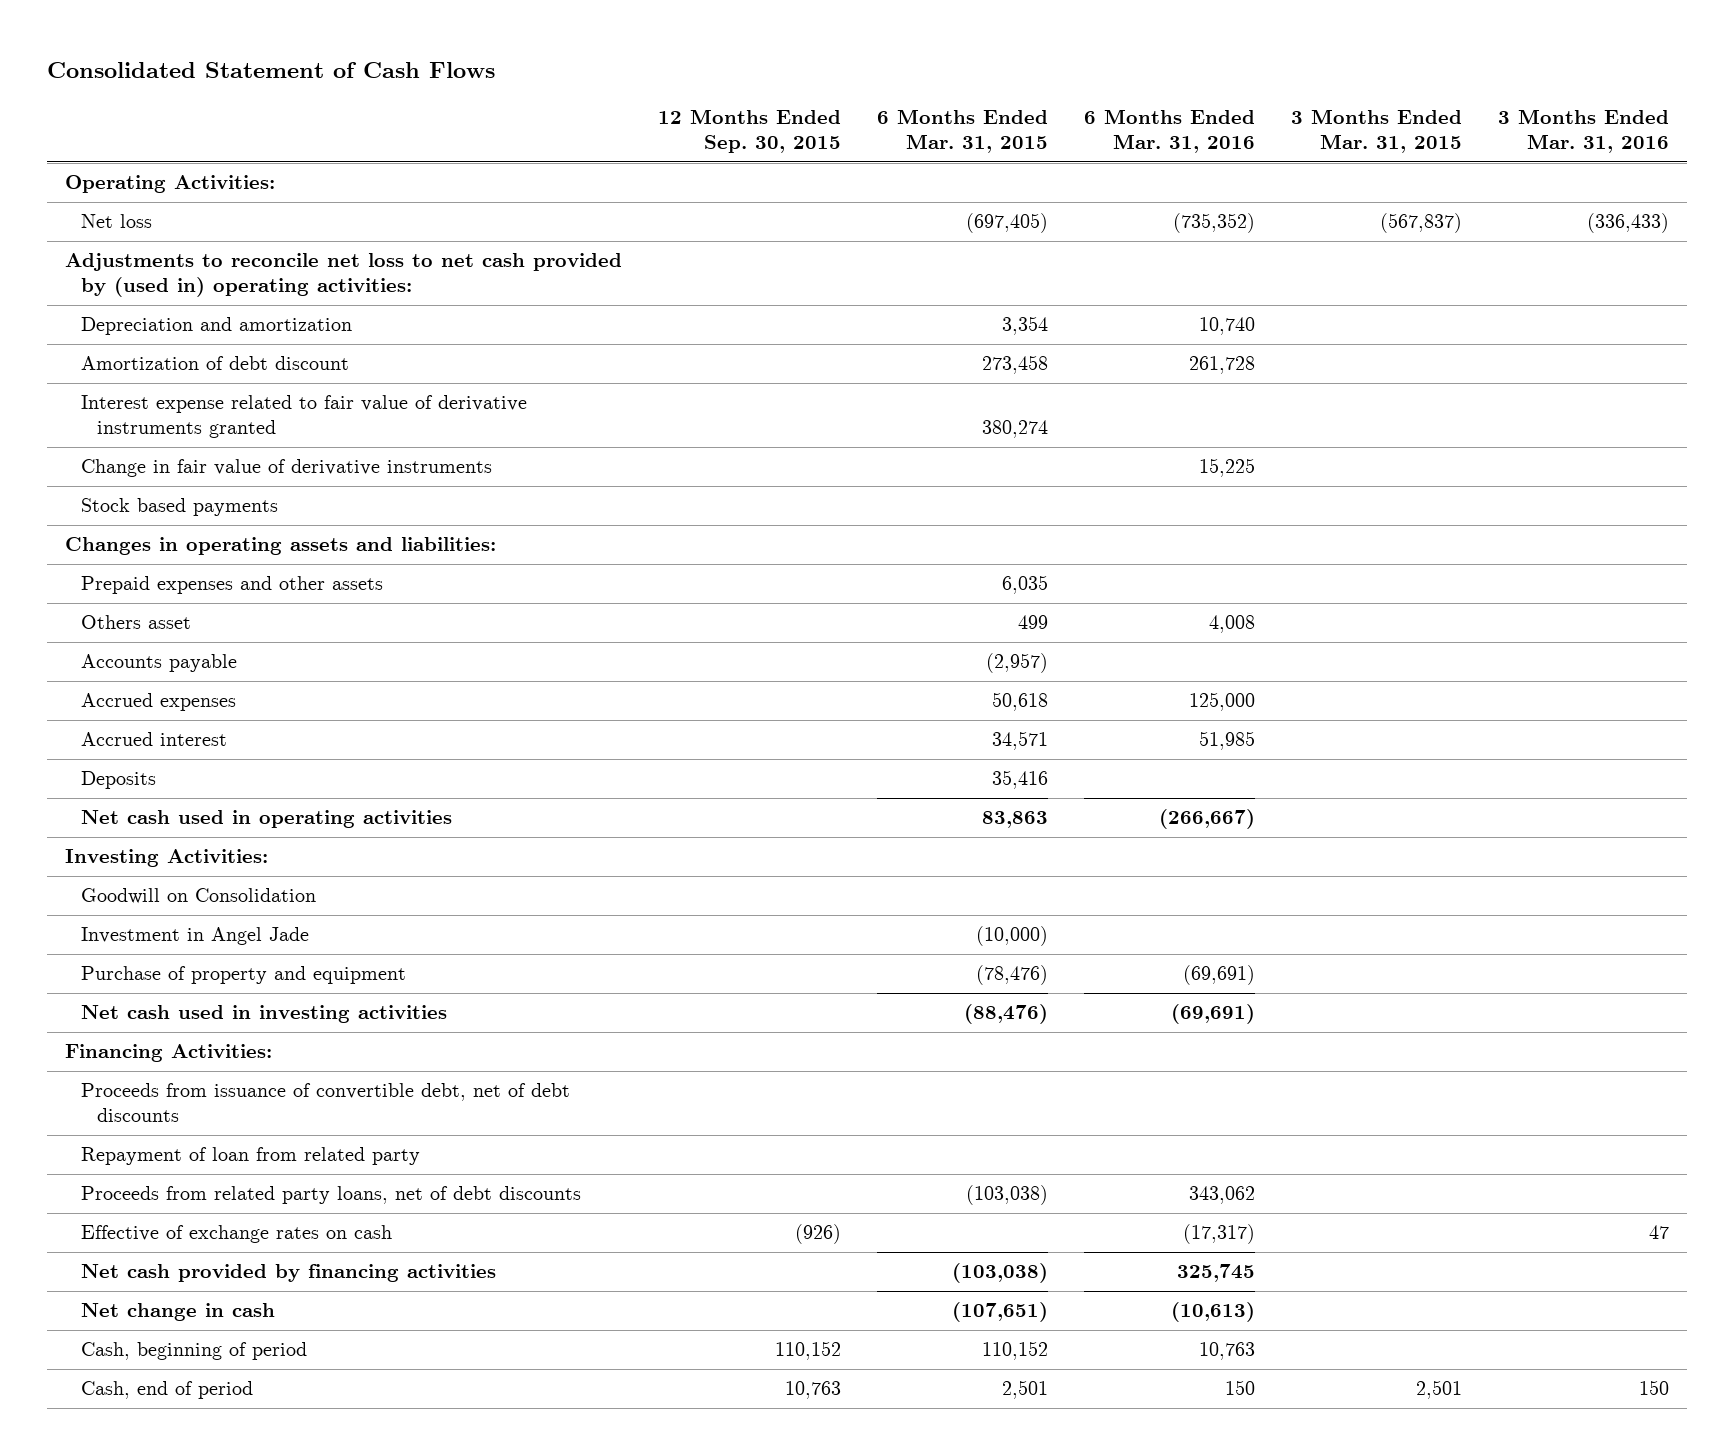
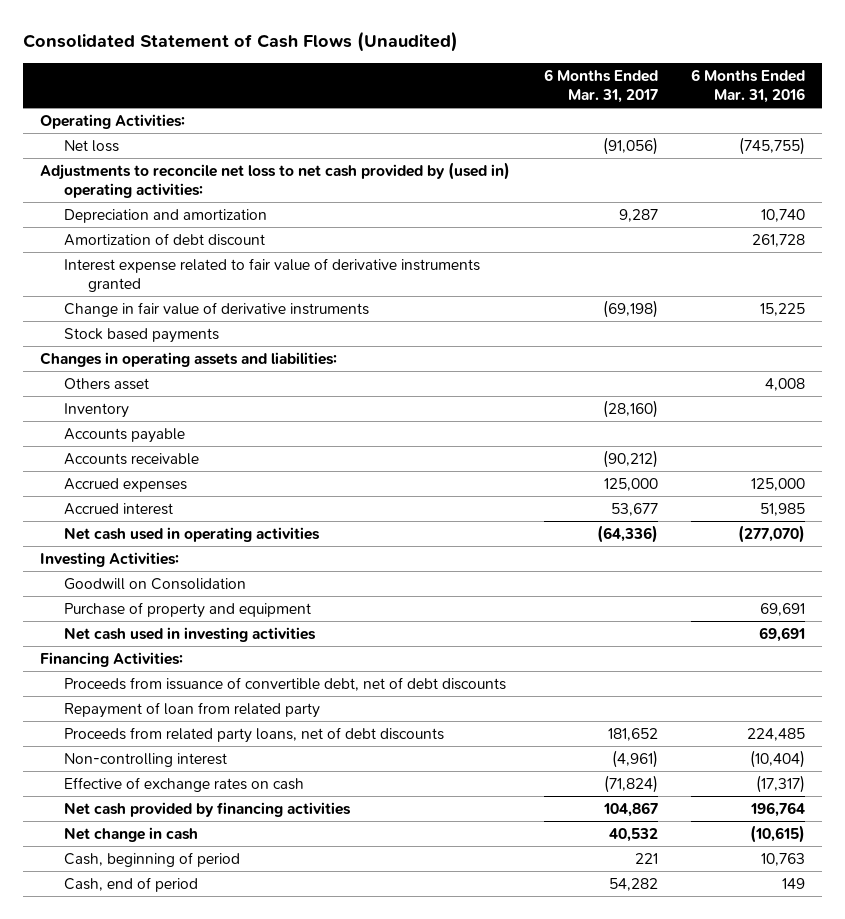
[47,62,496,79] Consolidated Statement of Cash Flows -> [23,31,459,53] Consolidated Statement of Cash Flows (Unaudited)
[658,109,842,154] 12 Months Ended Sep. 30, 2015 -> none
[877,109,1049,154] 6 Months Ended Mar. 31, 2015 -> none
[1291,109,1463,154] 3 Months Ended Mar. 31, 2015 -> none
[1497,109,1669,154] 3 Months Ended Mar. 31, 2016 -> none
none -> [543,68,658,103] 6 Months Ended Mar. 31, 2017
[1173,213,1256,234] (735,352) -> [739,136,806,155] (745,755)
[81,576,384,595] Prepaid expenses and other assets -> none
none -> [63,402,129,418] Inventory
none -> [63,452,199,465] Accounts receivable
[81,771,157,790] Deposits -> none
[1159,809,1256,830] (266,667) -> [738,524,806,543] (277,070)
[81,927,310,946] Investment in Angel Jade -> none
[1183,965,1256,986] (69,691) -> [760,602,806,616] 69,691
[1171,1004,1256,1025] (69,691) -> [759,626,806,642] 69,691
[1189,1186,1256,1205] 343,062 -> [747,727,806,741] 224,485
none -> [63,752,227,767] Non-controlling interest
[1177,1264,1256,1283] 325,745 -> [750,801,806,817] 196,764
[1171,1302,1256,1323] (10,613) -> [750,824,806,843] (10,615)
[1225,1380,1256,1396] 150 -> [782,877,806,889] 149

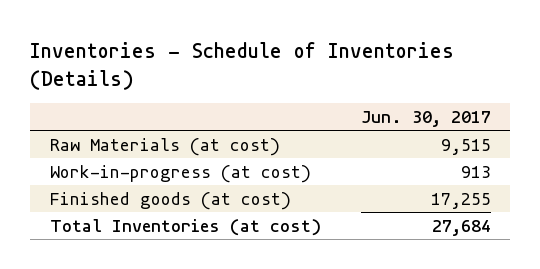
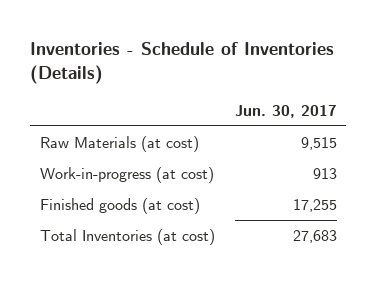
[431,219,491,236] 27,684 -> [292,230,337,244] 27,683

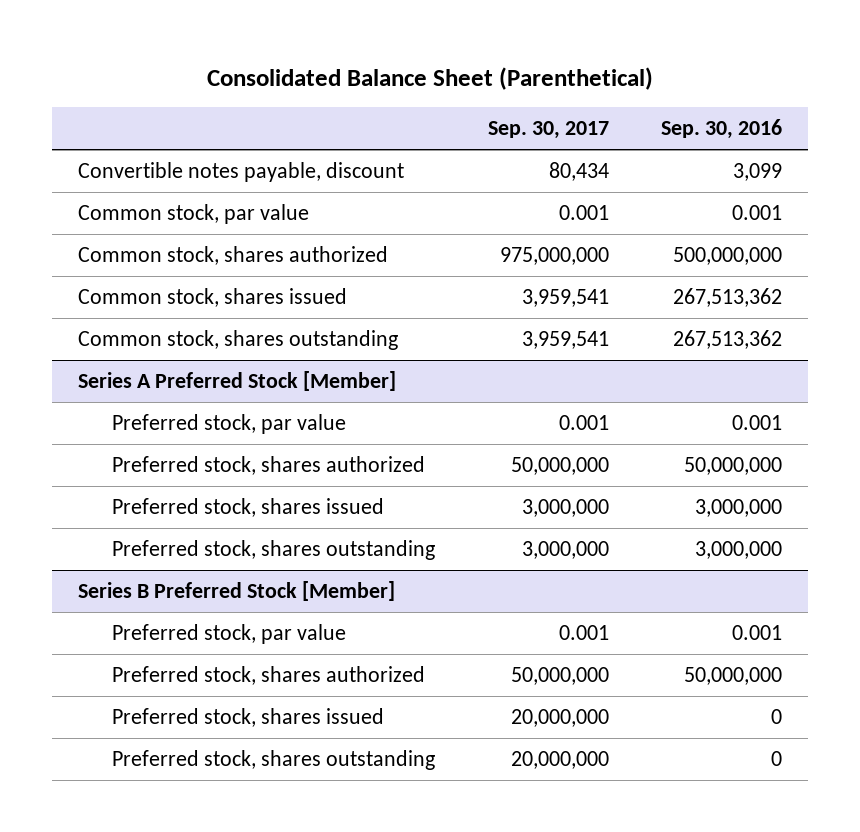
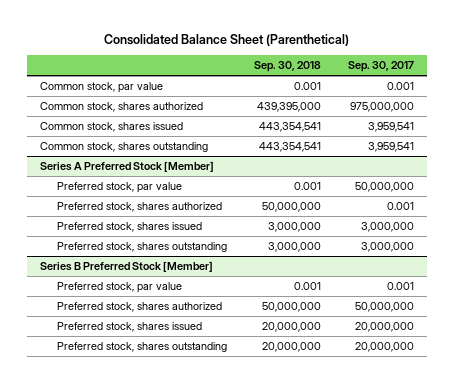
[660,119,782,140] Sep. 30, 2016 -> none
none -> [253,61,321,73] Sep. 30, 2018
[78,161,405,182] Convertible notes payable, discount -> none
[558,414,609,430] 0.001 -> [354,182,414,193] 50,000,000
[510,456,609,475] 50,000,000 -> [386,202,414,211] 0.001

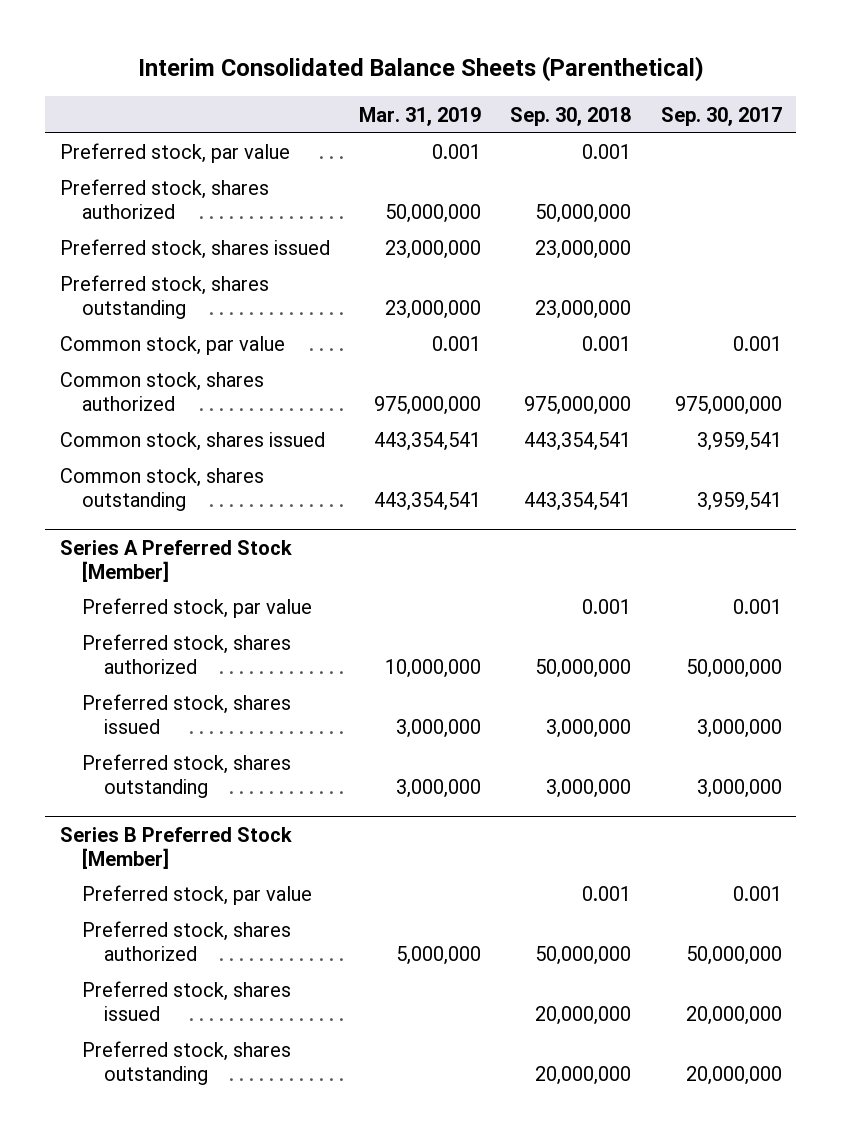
[104,34,350,47] Consolidated Balance Sheet (Parenthetical) -> [137,56,704,83] Interim Consolidated Balance Sheets (Parenthetical)
none -> [358,106,481,126] Mar. 31, 2019
none -> [59,143,290,164] Preferred stock, par value
none -> [59,179,269,219] Preferred stock, shares authorized
none -> [59,239,330,260] Preferred stock, shares issued
none -> [59,275,269,319] Preferred stock, shares outstanding
[256,102,321,113] 439,395,000 -> [524,395,632,415] 975,000,000
[354,182,414,193] 50,000,000 -> [732,599,782,615] 0.001
[386,202,414,211] 0.001 -> [685,658,782,678] 50,000,000

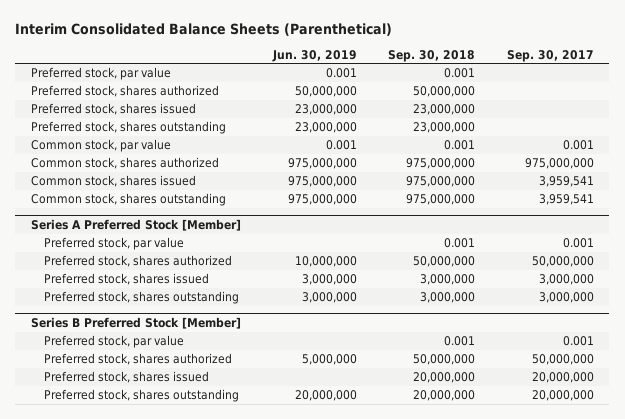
[358,106,481,126] Mar. 31, 2019 -> none
none -> [271,49,357,62] Jun. 30, 2019
[524,432,632,452] 443,354,541 -> [406,176,476,188] 975,000,000
[524,491,632,511] 443,354,541 -> [406,194,476,206] 975,000,000

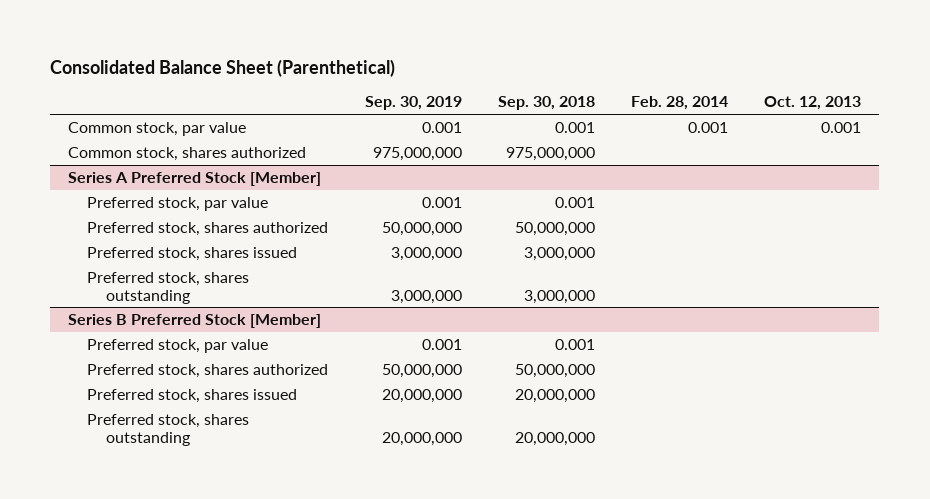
[15,22,393,36] Interim Consolidated Balance Sheets (Parenthetical) -> [50,59,396,78] Consolidated Balance Sheet (Parenthetical)
[271,49,357,62] Jun. 30, 2019 -> none
[506,49,594,62] Sep. 30, 2017 -> none
none -> [364,96,462,111] Sep. 30, 2019
none -> [631,96,729,111] Feb. 28, 2014
none -> [764,96,862,111] Oct. 12, 2013
[31,67,172,81] Preferred stock, par value -> none
[31,85,220,98] Preferred stock, shares authorized -> none
[31,103,197,116] Preferred stock, shares issued -> none
[31,121,227,135] Preferred stock, shares outstanding -> none
[31,175,197,188] Common stock, shares issued -> none
[31,193,227,207] Common stock, shares outstanding -> none

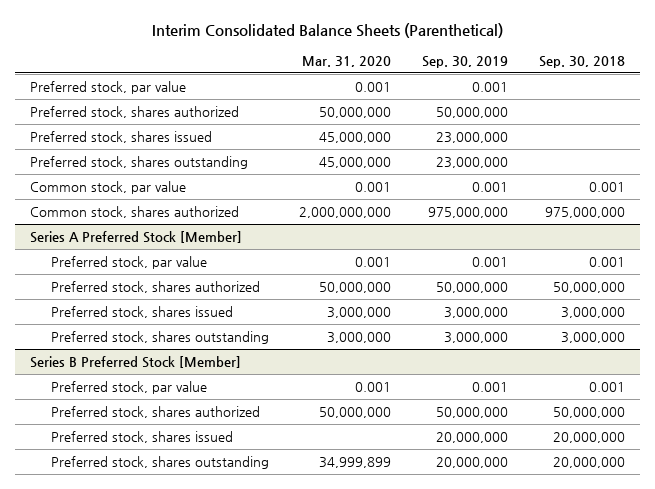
[50,59,396,78] Consolidated Balance Sheet (Parenthetical) -> [151,22,503,38] Interim Consolidated Balance Sheets (Parenthetical)
[631,96,729,111] Feb. 28, 2014 -> none
[764,96,862,111] Oct. 12, 2013 -> none
none -> [302,55,392,67] Mar. 31, 2020
none -> [30,81,187,95] Preferred stock, par value
none -> [30,106,240,119] Preferred stock, shares authorized
none -> [30,131,213,144] Preferred stock, shares issued
none -> [30,156,249,170] Preferred stock, shares outstanding

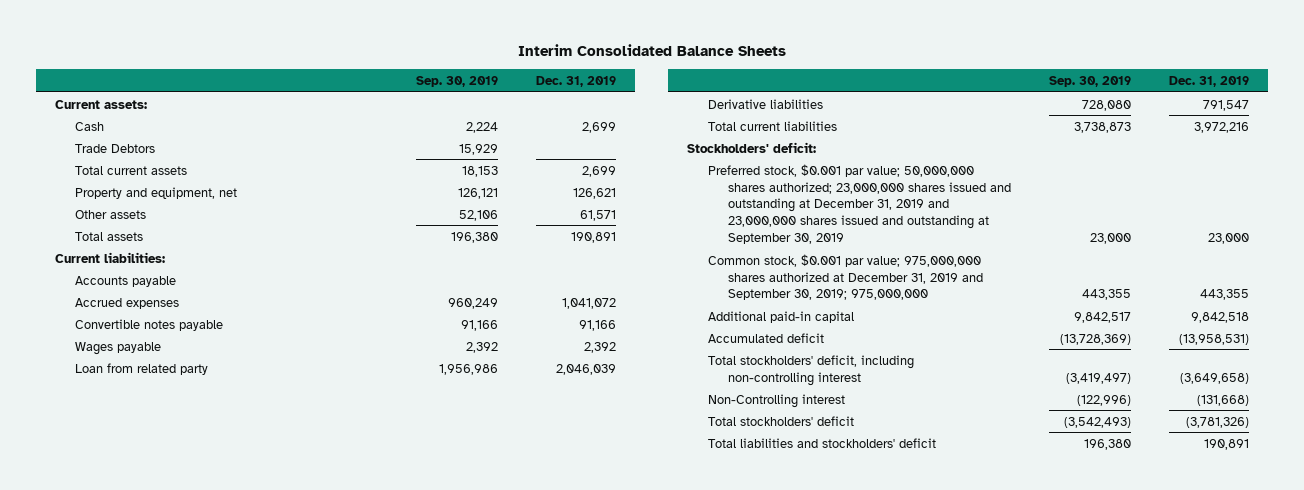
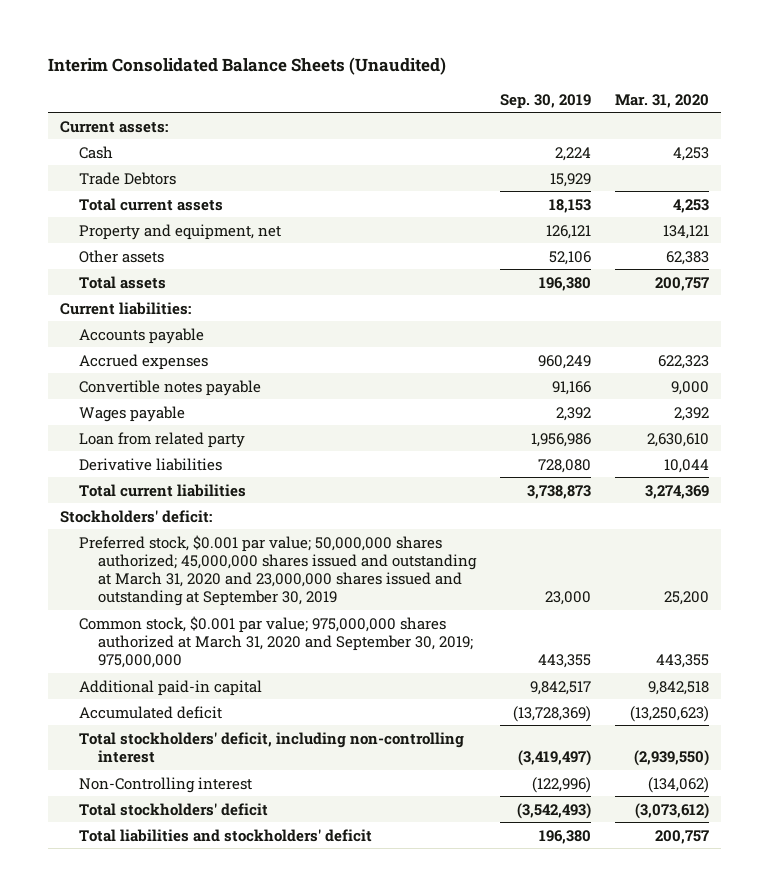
[517,44,786,57] Interim Consolidated Balance Sheets -> [47,57,446,76] Interim Consolidated Balance Sheets (Unaudited)
[536,76,617,88] Dec. 31, 2019 -> none
none -> [614,93,709,108] Mar. 31, 2020
[707,163,1011,245] Preferred stock, $0.001 par value; 50,000,000 shares authorized; 23,000,000 shares issued and outstanding at December 31, 2019 and 23,000,000 shares issued and outstanding at September 30, 2019 -> [78,534,477,607] Preferred stock, $0.001 par value; 50,000,000 shares authorized; 45,000,000 shares issued and outstanding at March 31, 2020 and 23,000,000 shares issued and outstanding at September 30, 2019
[707,253,983,301] Common stock, $0.001 par value; 975,000,000 shares authorized at December 31, 2019 and September 30, 2019; 975,000,000 -> [78,615,473,669] Common stock, $0.001 par value; 975,000,000 shares authorized at March 31, 2020 and September 30, 2019; 975,000,000

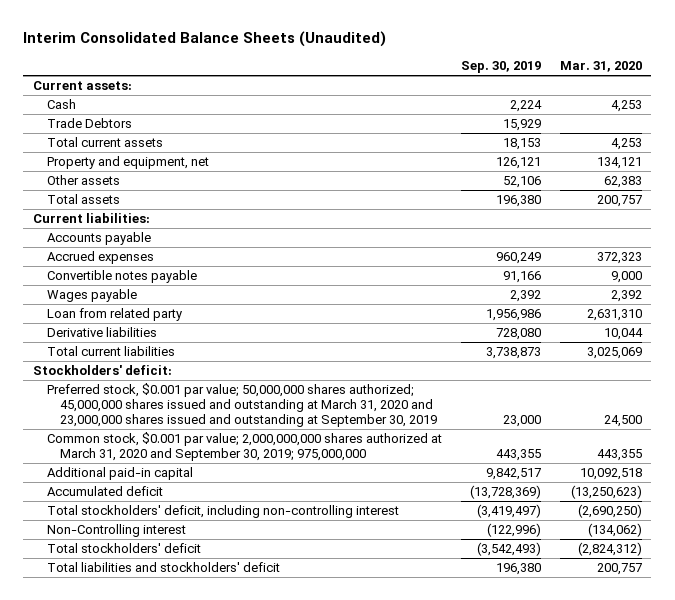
[657,354,709,369] 622,323 -> [596,251,642,264] 372,323
[646,432,709,447] 2,630,610 -> [586,308,642,321] 2,631,310
[644,484,709,499] 3,274,369 -> [586,346,642,359] 3,025,069
[663,591,709,606] 25,200 -> [603,414,642,427] 24,500
[78,615,473,669] Common stock, $0.001 par value; 975,000,000 shares authorized at March 31, 2020 and September 30, 2019; 975,000,000 -> [46,431,442,461] Common stock, $0.001 par value; 2,000,000,000 shares authorized at March 31, 2020 and September 30, 2019; 975,000,000
[647,680,709,695] 9,842,518 -> [579,467,642,480] 10,092,518
[633,749,709,766] (2,939,550) -> [577,503,642,518] (2,690,250)
[634,802,709,819] (3,073,612) -> [577,541,642,556] (2,824,312)

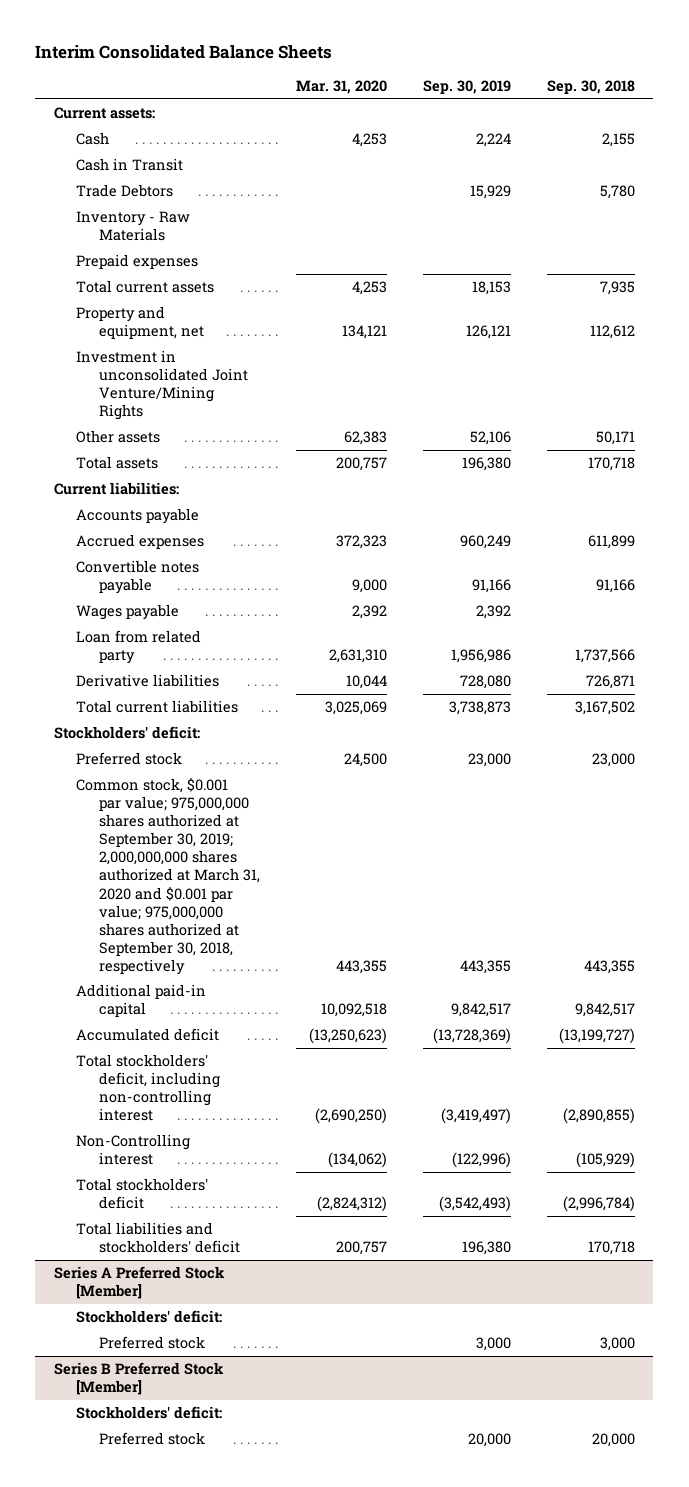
[23,31,387,48] Interim Consolidated Balance Sheets (Unaudited) -> [35,45,333,60] Interim Consolidated Balance Sheets
none -> [547,79,636,94] Sep. 30, 2018
none -> [76,158,184,172] Cash in Transit
none -> [76,211,191,242] Inventory - Raw Materials
none -> [76,254,199,270] Prepaid expenses
none -> [76,350,248,421] Investment in unconsolidated Joint Venture/Mining Rights
[46,382,438,427] Preferred stock, $0.001 par value; 50,000,000 shares authorized; 45,000,000 shares issued and outstanding at March 31, 2020 and 23,000,000 shares issued and outstanding at September 30, 2019 -> [76,752,183,766] Preferred stock
[46,431,442,461] Common stock, $0.001 par value; 2,000,000,000 shares authorized at March 31, 2020 and September 30, 2019; 975,000,000 -> [76,778,260,975] Common stock, $0.001 par value; 975,000,000 shares authorized at September 30, 2019; 2,000,000,000 shares authorized at March 31, 2020 and $0.001 par value; 975,000,000 shares authorized at September 30, 2018, respectively
none -> [53,1266,225,1300] Series A Preferred Stock [Member]
none -> [76,1310,223,1324] Stockholders' deficit:
none -> [98,1336,205,1350] Preferred stock
none -> [53,1362,224,1396] Series B Preferred Stock [Member]
none -> [76,1406,223,1420] Stockholders' deficit:
none -> [98,1432,205,1446] Preferred stock

